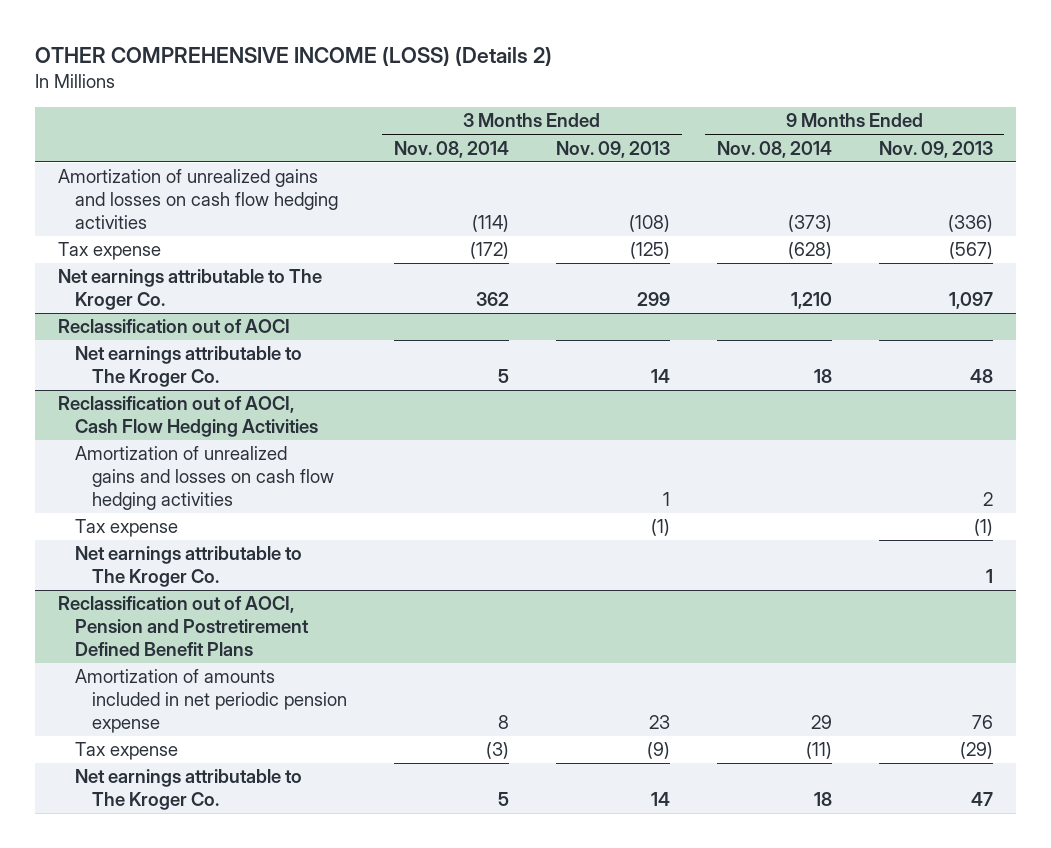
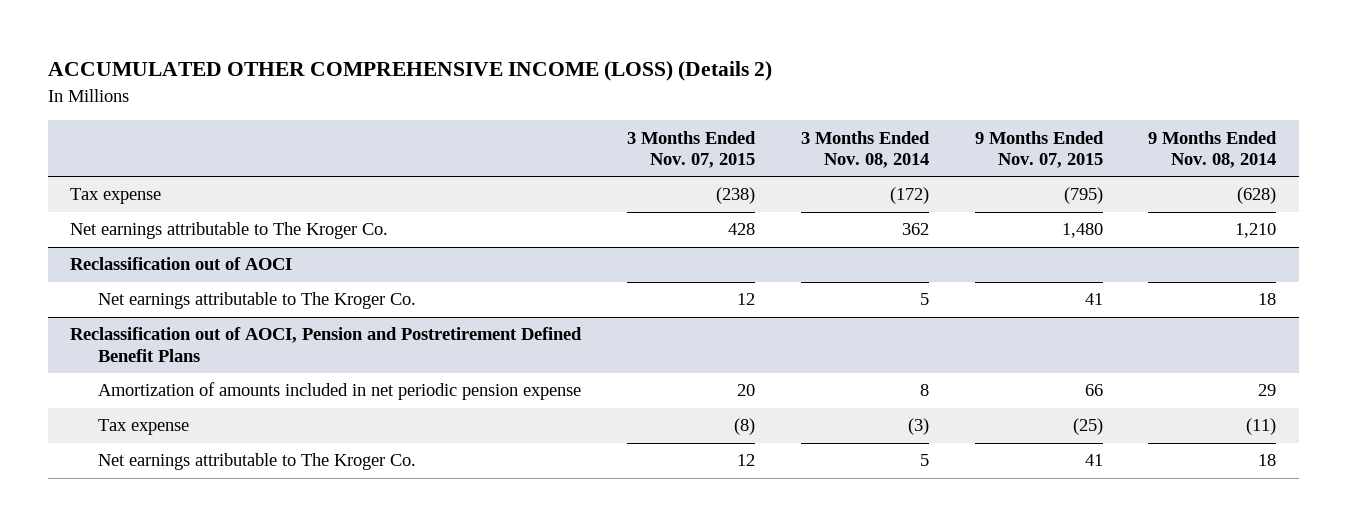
[34,46,552,67] OTHER COMPREHENSIVE INCOME (LOSS) (Details 2) -> [47,61,772,82] ACCUMULATED OTHER COMPREHENSIVE INCOME (LOSS) (Details 2)
[555,140,670,158] Nov. 09, 2013 -> none
[878,140,993,158] Nov. 09, 2013 -> none
none -> [627,130,757,168] 3 Months Ended Nov. 07, 2015
none -> [974,130,1104,168] 9 Months Ended Nov. 07, 2015
[58,169,339,229] Amortization of unrealized gains and losses on cash flow hedging activities -> none
[58,396,319,438] Reclassification out of AOCI, Cash Flow Hedging Activities -> none
[75,446,335,510] Amortization of unrealized gains and losses on cash flow hedging activities -> none
[75,519,179,538] Tax expense -> none
[75,546,303,588] Net earnings attributable to The Kroger Co. -> none

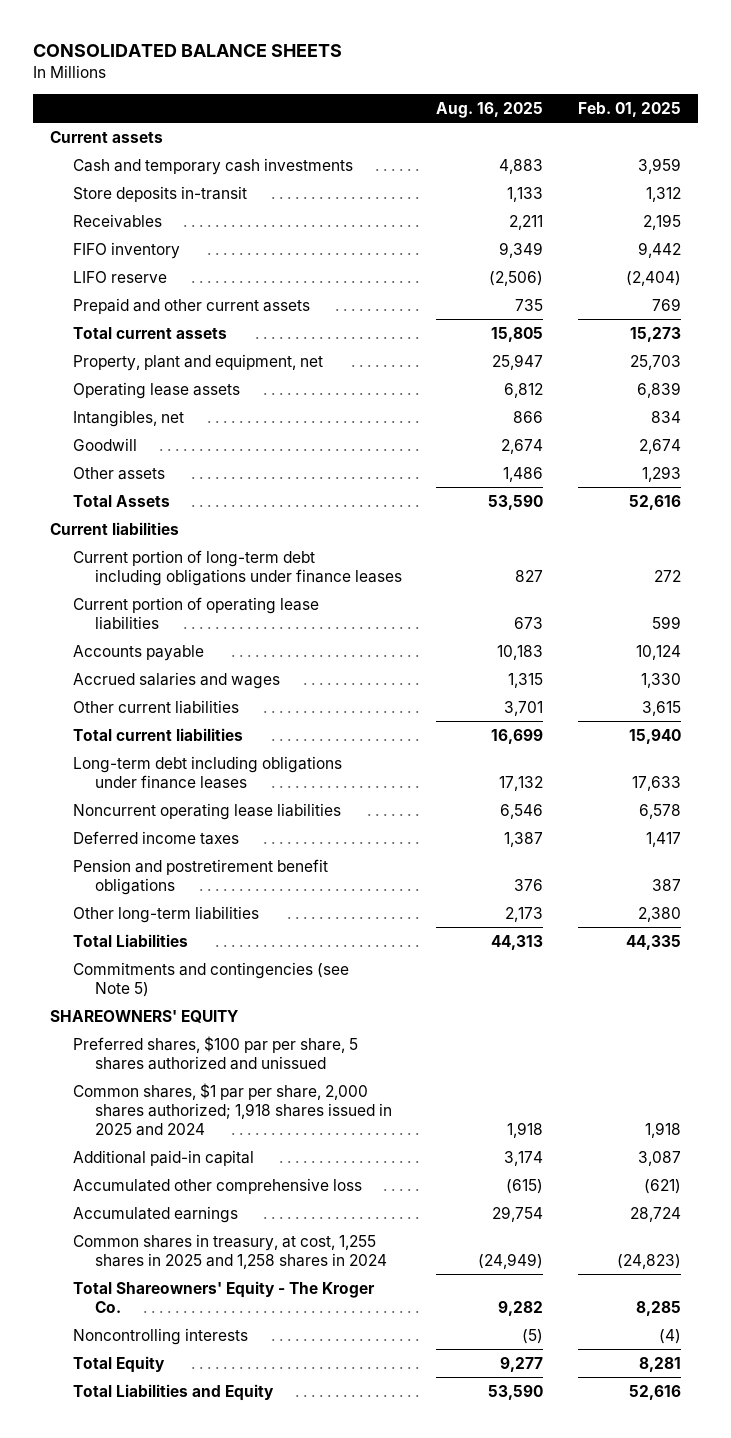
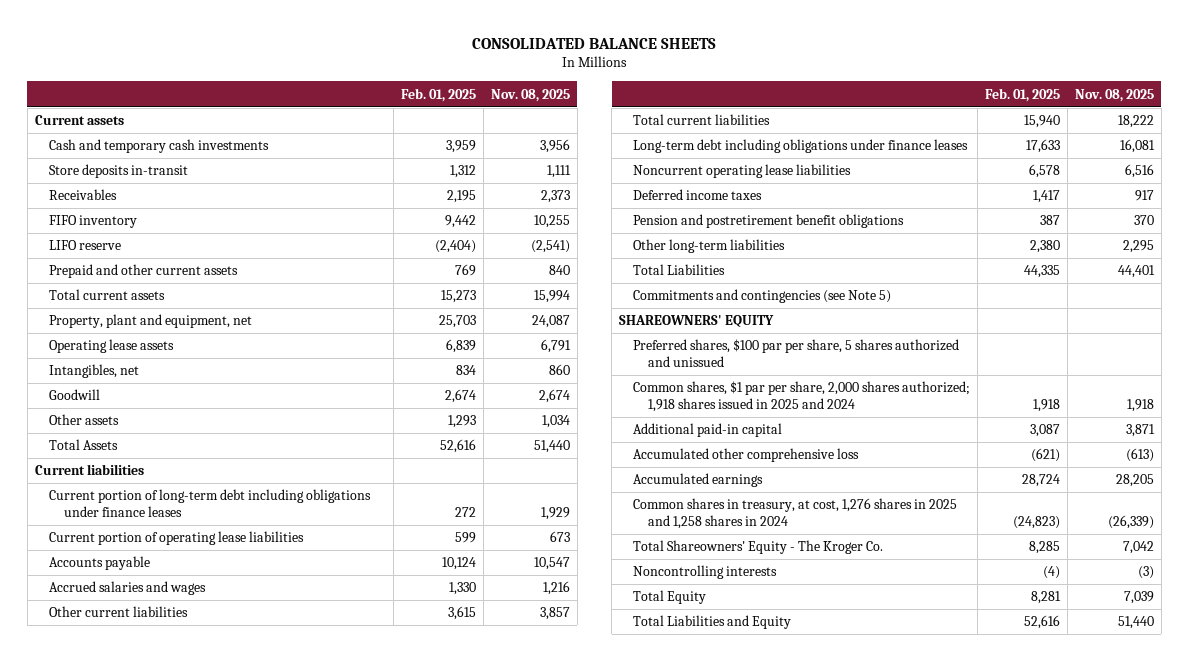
[436,101,544,118] Aug. 16, 2025 -> none
none -> [490,88,570,102] Nov. 08, 2025
[72,1233,388,1269] Common shares in treasury, at cost, 1,255 shares in 2025 and 1,258 shares in 2024 -> [633,498,958,529] Common shares in treasury, at cost, 1,276 shares in 2025 and 1,258 shares in 2024

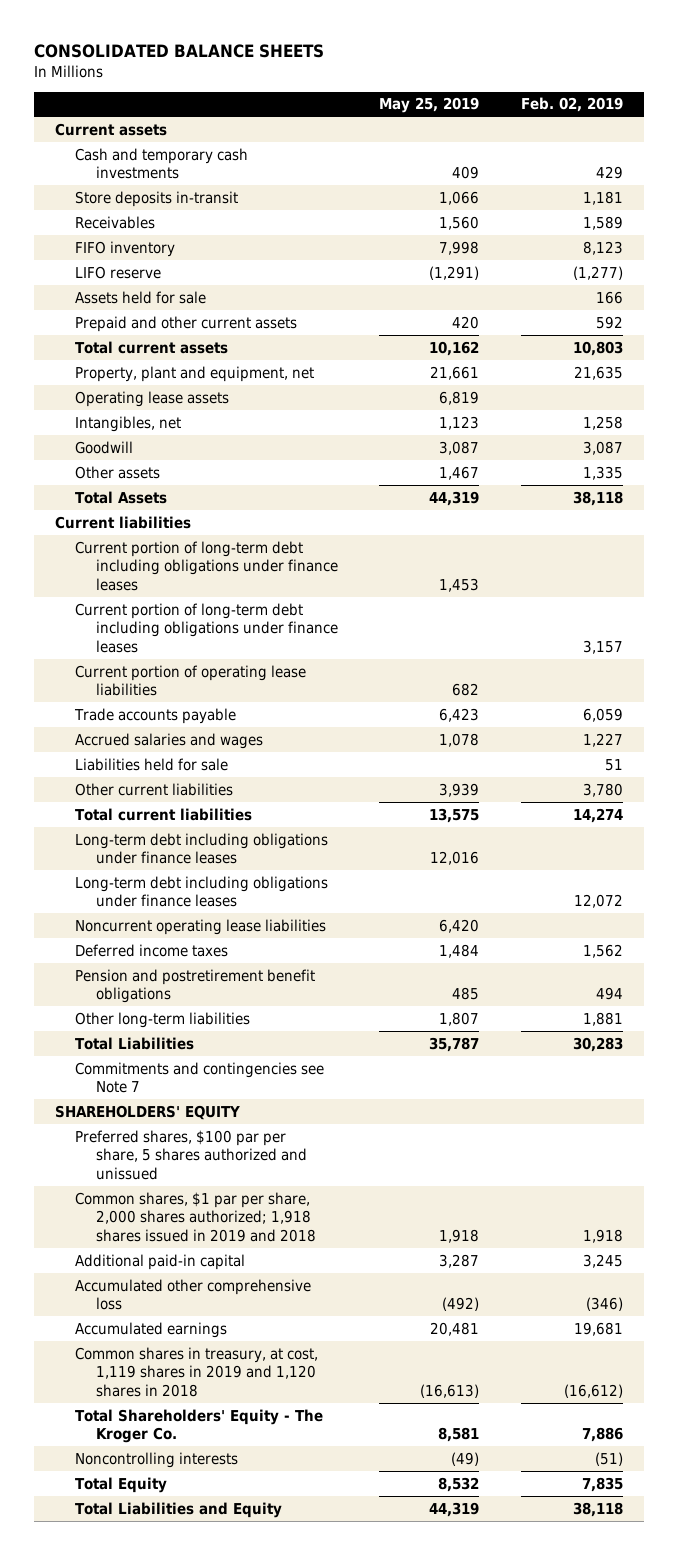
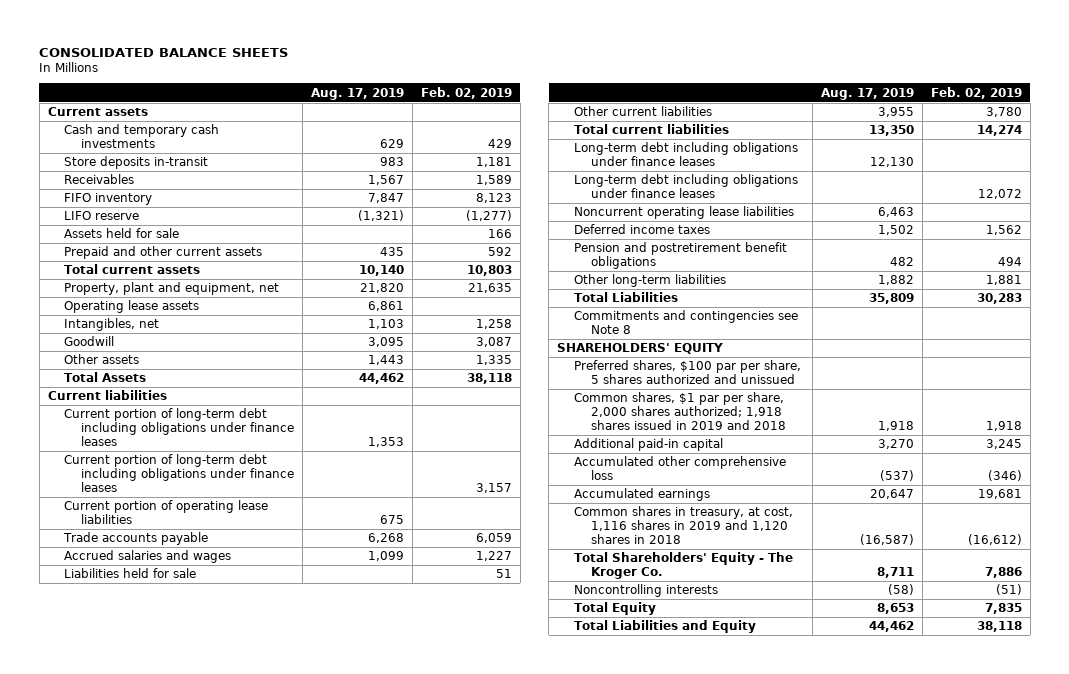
[379,97,480,114] May 25, 2019 -> none
none -> [310,87,404,100] Aug. 17, 2019
[75,1061,325,1094] Commitments and contingencies see Note 7 -> [573,310,798,335] Commitments and contingencies see Note 8
[75,1346,319,1397] Common shares in treasury, at cost, 1,119 shares in 2019 and 1,120 shares in 2018 -> [573,506,793,545] Common shares in treasury, at cost, 1,116 shares in 2019 and 1,120 shares in 2018

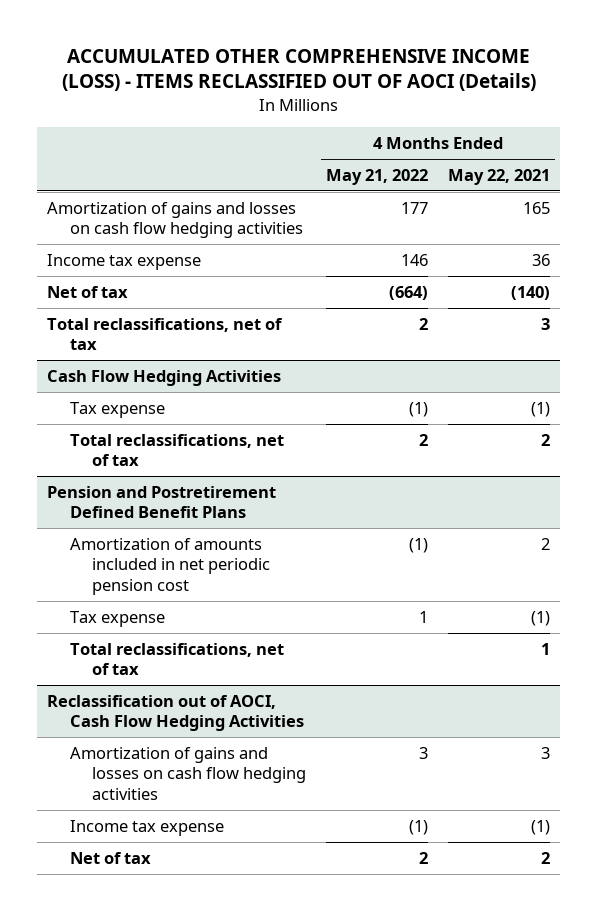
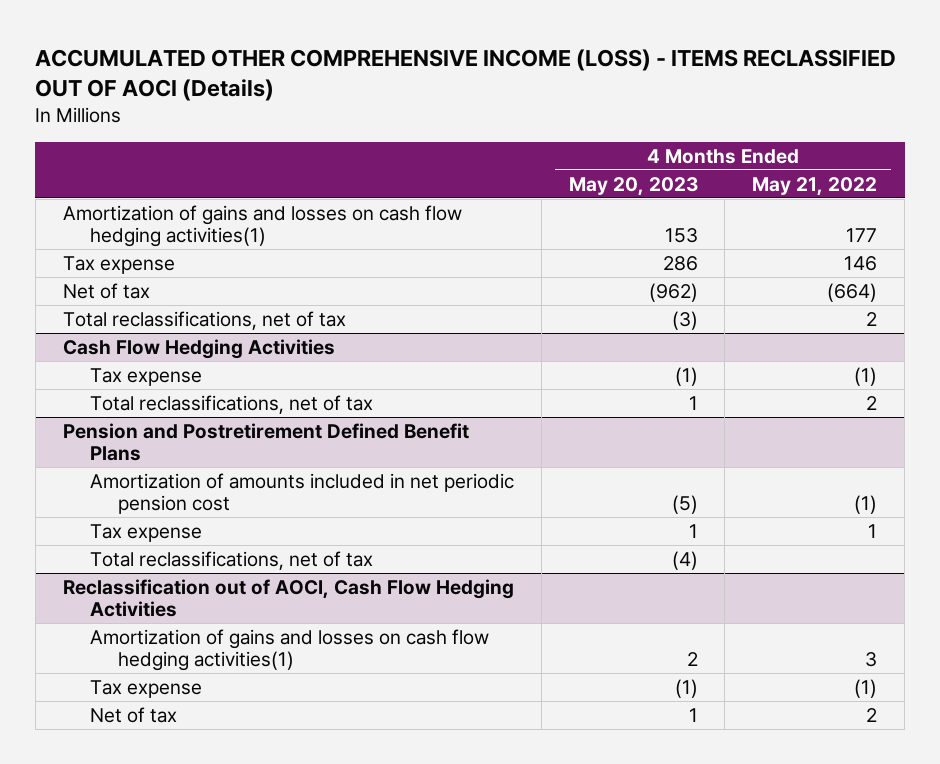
[448,169,551,186] May 22, 2021 -> none
none -> [568,176,698,196] May 20, 2023
[47,201,303,239] Amortization of gains and losses on cash flow hedging activities -> [62,204,462,248] Amortization of gains and losses on cash flow hedging activities(1)
[47,253,202,270] Income tax expense -> [62,255,175,274] Tax expense
[69,746,307,800] Amortization of gains and losses on cash flow hedging activities -> [90,628,490,672] Amortization of gains and losses on cash flow hedging activities(1)
[69,819,224,836] Income tax expense -> [90,679,203,698] Tax expense

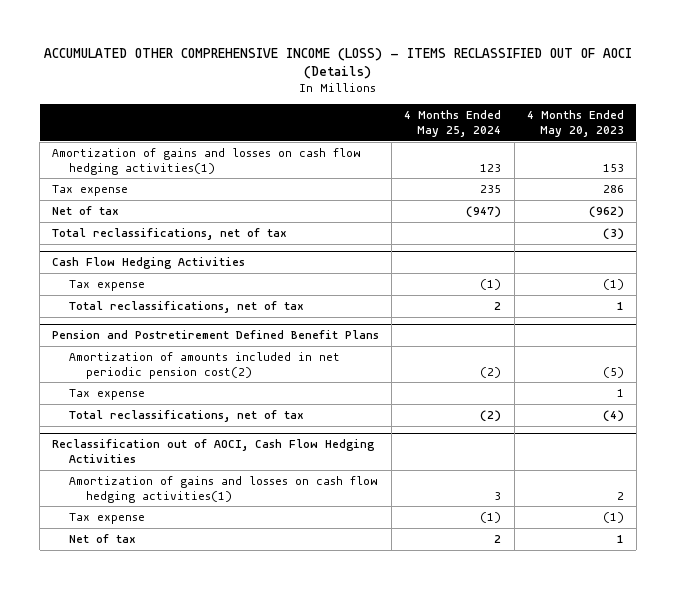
[752,176,878,196] May 21, 2022 -> none
none -> [404,110,502,137] 4 Months Ended May 25, 2024
[90,472,515,515] Amortization of amounts included in net periodic pension cost -> [68,351,340,379] Amortization of amounts included in net periodic pension cost(2)

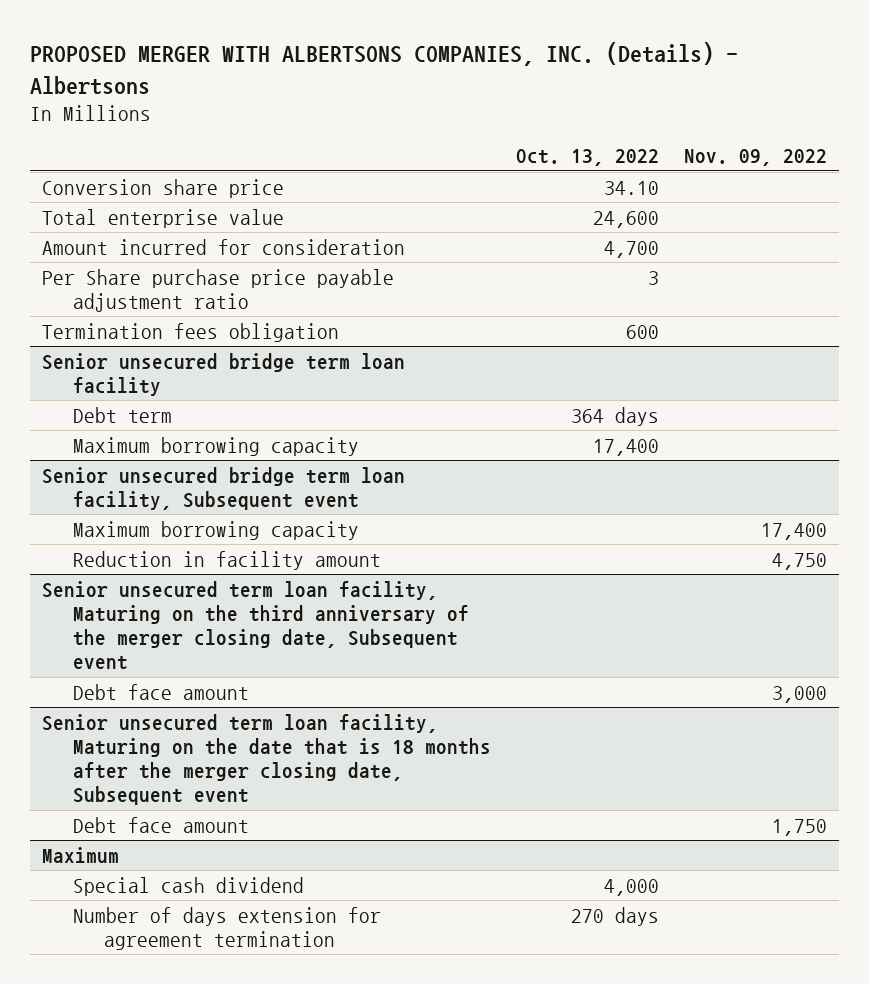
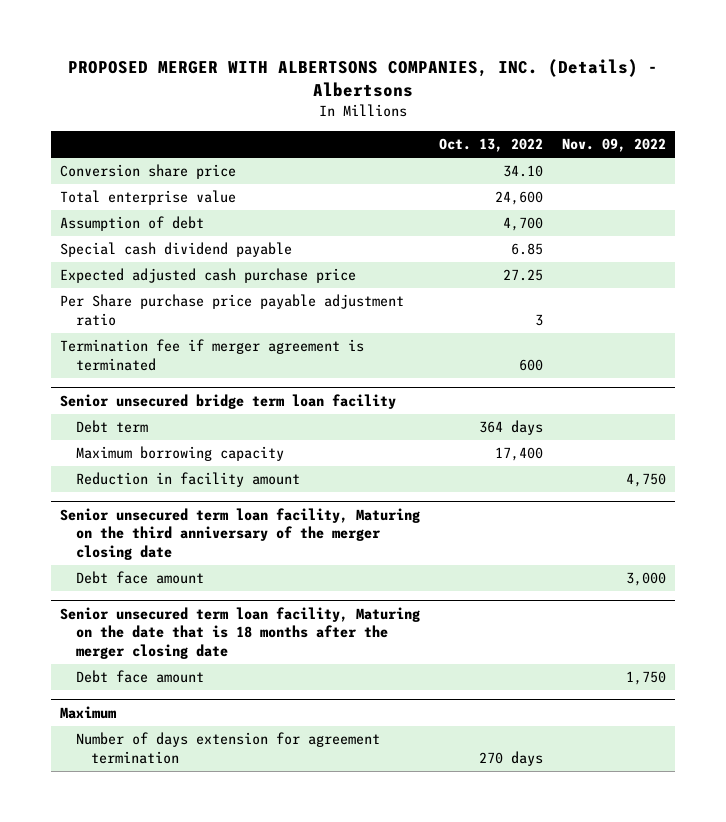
[41,238,405,255] Amount incurred for consideration -> [60,216,205,232] Assumption of debt
none -> [60,242,293,258] Special cash dividend payable
none -> [60,268,357,284] Expected adjusted cash purchase price
[41,322,339,342] Termination fees obligation -> [60,339,365,371] Termination fee if merger agreement is terminated
[41,466,405,510] Senior unsecured bridge term loan facility, Subsequent event -> none
[72,520,359,540] Maximum borrowing capacity -> none
[41,580,469,671] Senior unsecured term loan facility, Maturing on the third anniversary of the merger closing date, Subsequent event -> [60,507,421,560] Senior unsecured term loan facility, Maturing on the third anniversary of the merger closing date
[41,713,491,806] Senior unsecured term loan facility, Maturing on the date that is 18 months after the merger closing date, Subsequent event -> [60,606,421,659] Senior unsecured term loan facility, Maturing on the date that is 18 months after the merger closing date
[72,876,304,896] Special cash dividend -> none

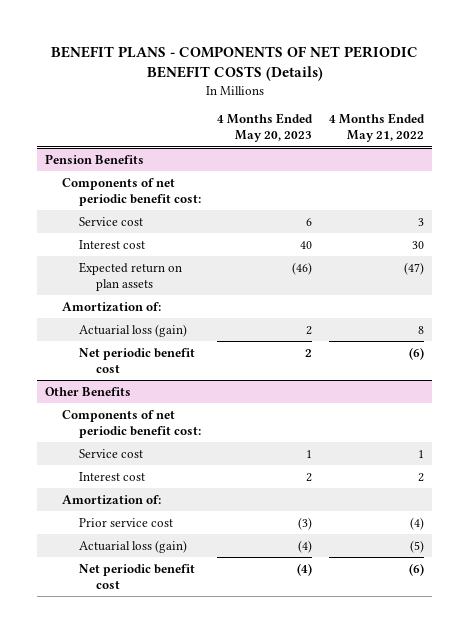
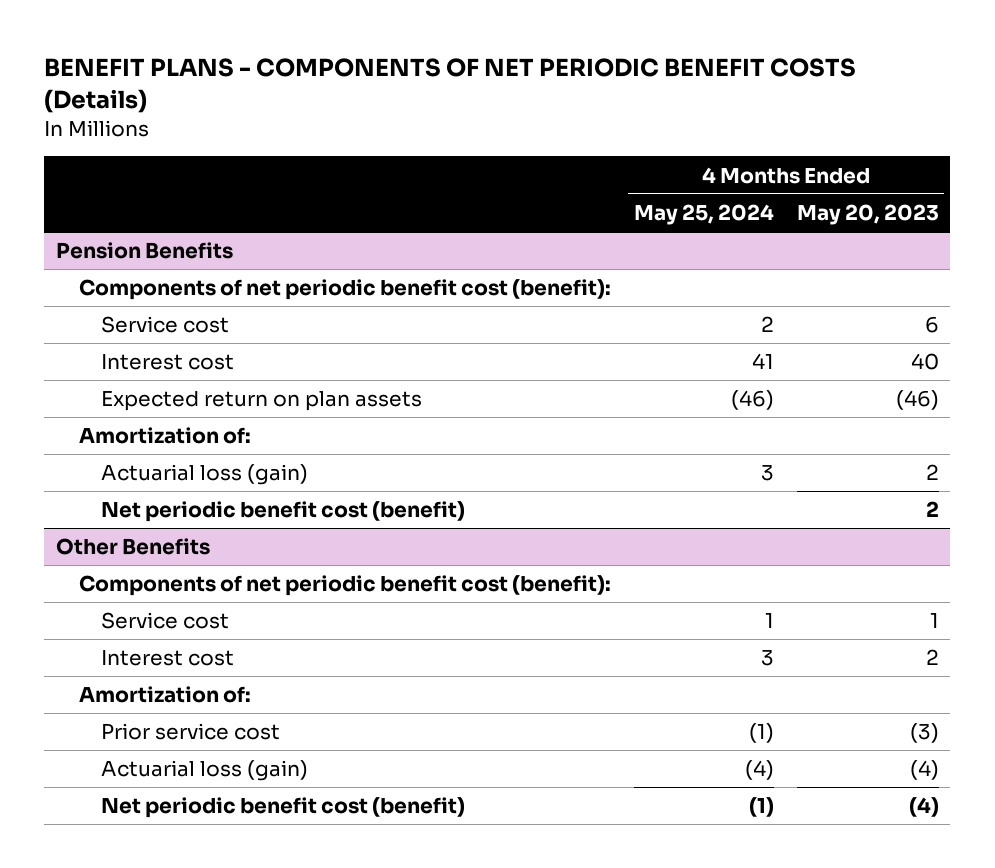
[328,112,425,143] 4 Months Ended May 21, 2022 -> none
none -> [633,203,774,225] May 25, 2024
[62,177,202,207] Components of net periodic benefit cost: -> [78,279,611,301] Components of net periodic benefit cost (benefit):
[79,347,196,374] Net periodic benefit cost -> [101,501,466,523] Net periodic benefit cost (benefit)
[62,409,202,439] Components of net periodic benefit cost: -> [78,575,611,597] Components of net periodic benefit cost (benefit):
[79,563,196,590] Net periodic benefit cost -> [101,797,466,819] Net periodic benefit cost (benefit)

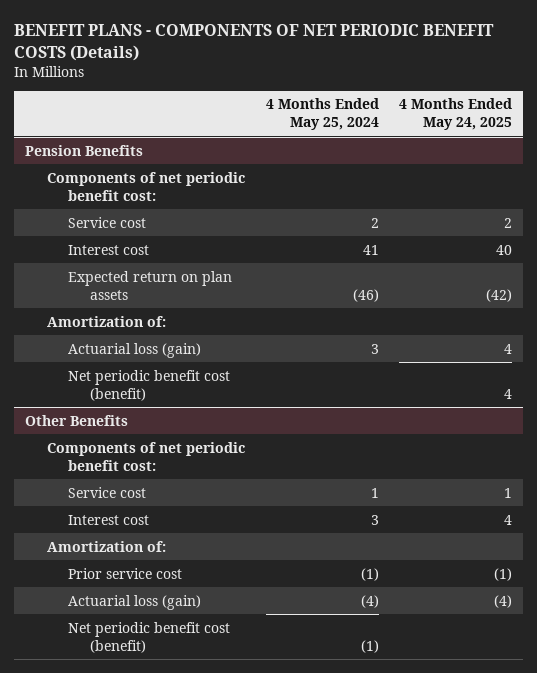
[796,203,939,225] May 20, 2023 -> none
none -> [399,98,513,131] 4 Months Ended May 24, 2025
[78,279,611,301] Components of net periodic benefit cost (benefit): -> [46,171,245,201] Components of net periodic benefit cost:
[78,575,611,597] Components of net periodic benefit cost (benefit): -> [46,441,245,471] Components of net periodic benefit cost:

